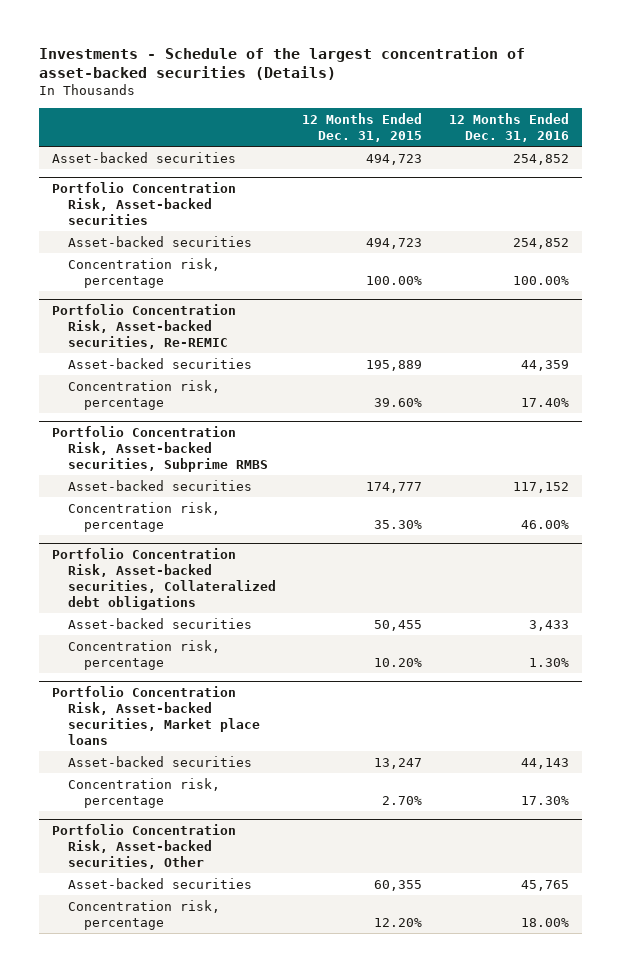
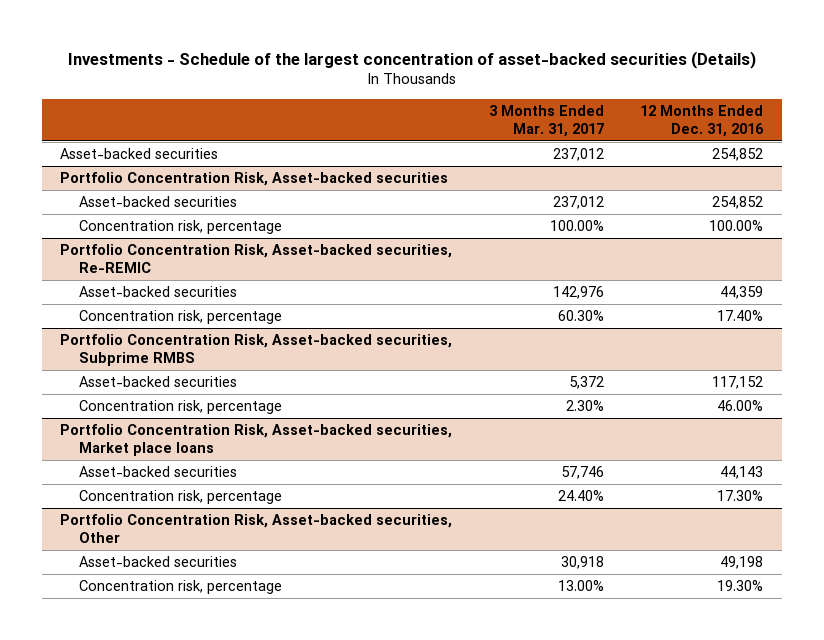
[302,112,423,142] 12 Months Ended Dec. 31, 2015 -> none
none -> [488,104,604,137] 3 Months Ended Mar. 31, 2017
[52,547,277,610] Portfolio Concentration Risk, Asset-backed securities, Collateralized debt obligations -> none
[68,617,253,629] Asset-backed securities -> none
[68,639,221,670] Concentration risk, percentage -> none
[520,879,569,891] 45,765 -> [720,556,764,570] 49,198
[520,917,569,927] 18.00% -> [717,580,764,592] 19.30%

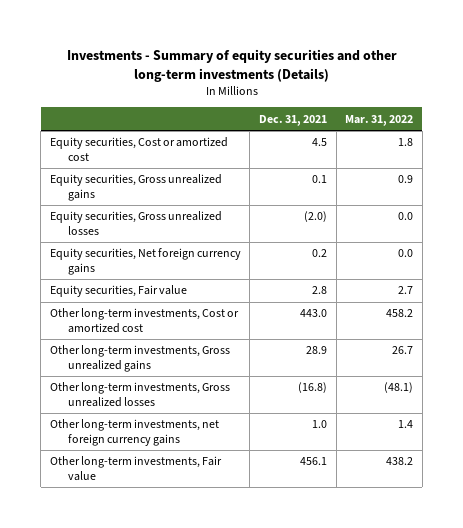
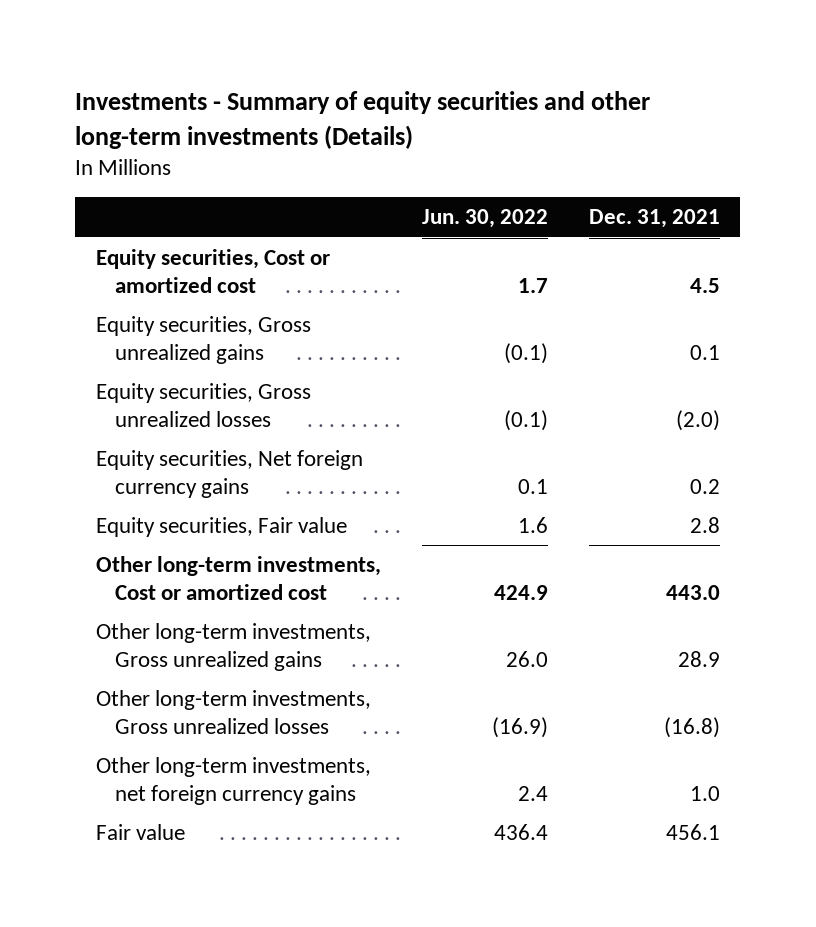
[345,114,414,126] Mar. 31, 2022 -> none
none -> [421,209,548,229] Jun. 30, 2022
[49,456,222,482] Other long-term investments, Fair value -> [95,823,185,840] Fair value

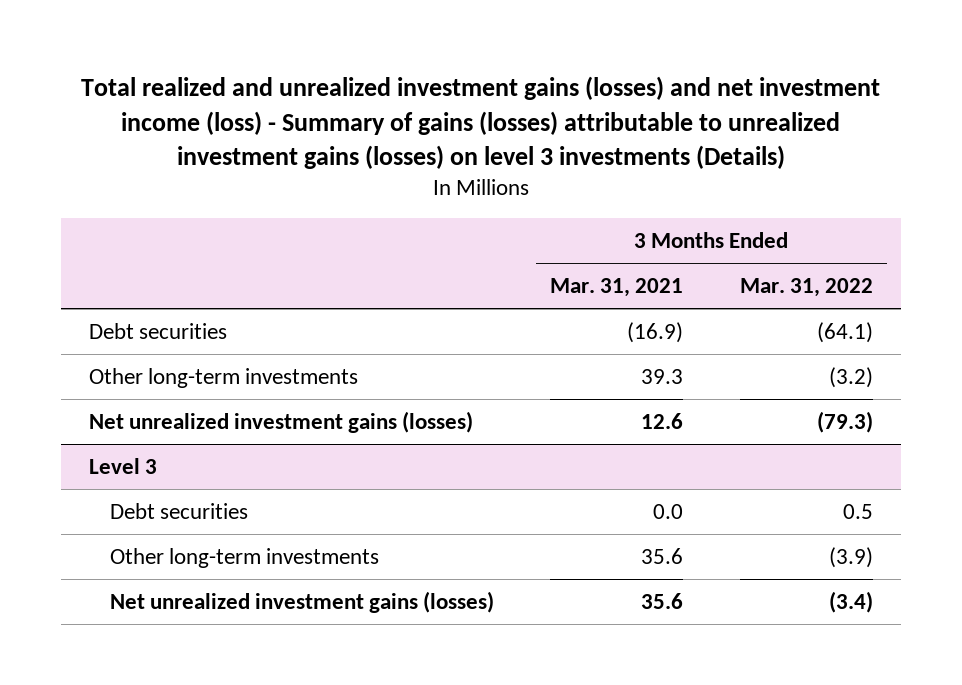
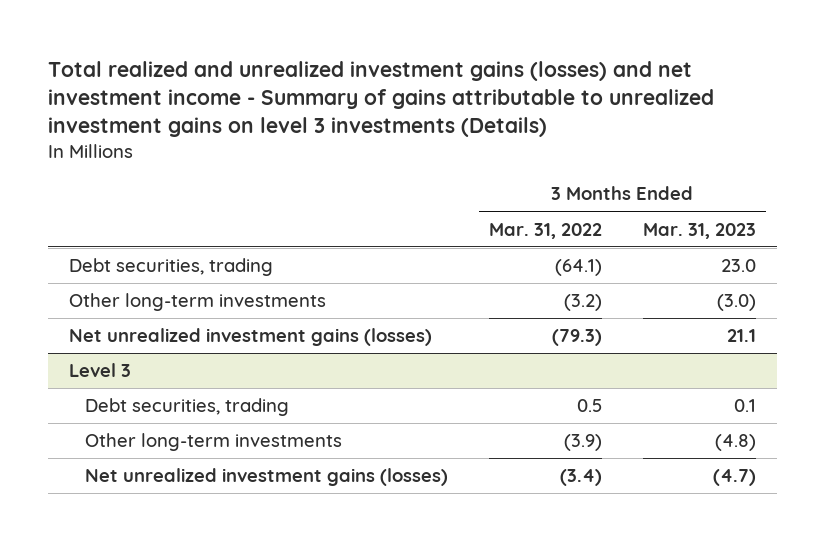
[81,75,881,170] Total realized and unrealized investment gains (losses) and net investment income (loss) - Summary of gains (losses) attributable to unrealized investment gains (losses) on level 3 investments (Details) -> [48,60,715,138] Total realized and unrealized investment gains (losses) and net investment income - Summary of gains attributable to unrealized investment gains on level 3 investments (Details)
[550,277,684,297] Mar. 31, 2021 -> none
none -> [642,222,756,239] Mar. 31, 2023
[89,322,228,339] Debt securities -> [68,258,273,277] Debt securities, trading
[109,502,248,519] Debt securities -> [84,398,289,417] Debt securities, trading

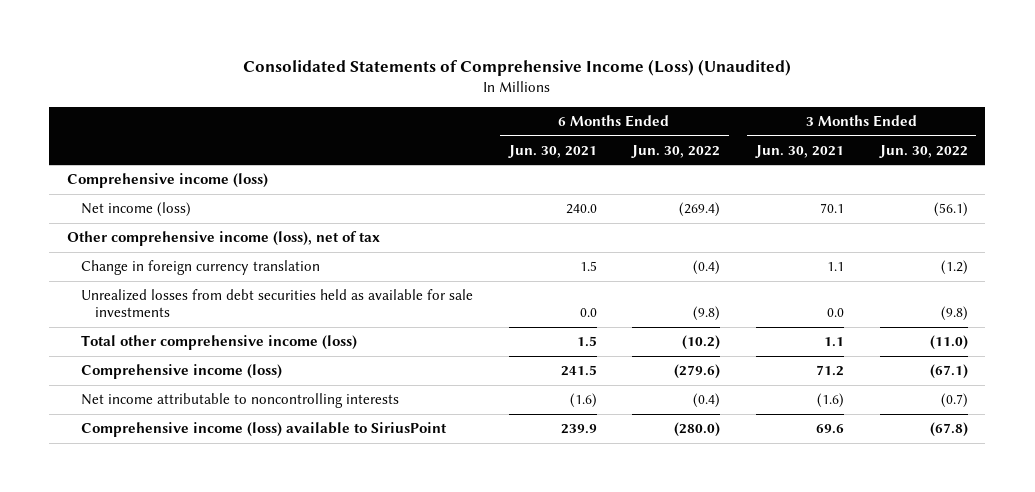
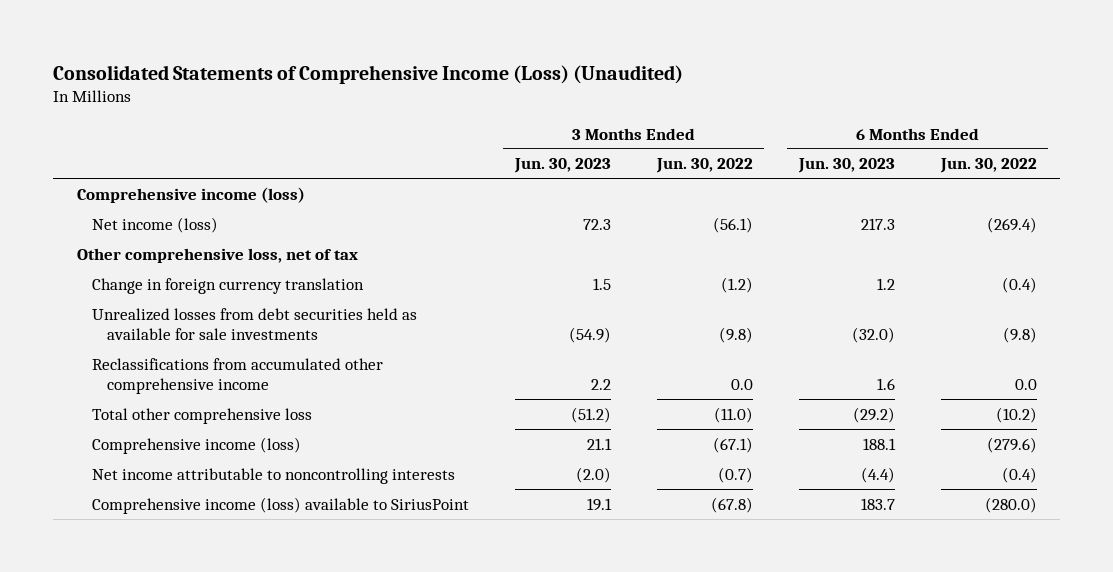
[507,144,597,158] Jun. 30, 2021 -> none
[754,144,844,158] Jun. 30, 2021 -> none
none -> [513,158,611,174] Jun. 30, 2023
none -> [797,158,895,174] Jun. 30, 2023
[67,231,381,247] Other comprehensive income (loss), net of tax -> [76,247,358,263] Other comprehensive loss, net of tax
none -> [91,357,383,394] Reclassifications from accumulated other comprehensive income
[80,335,357,351] Total other comprehensive income (loss) -> [91,407,312,424] Total other comprehensive loss

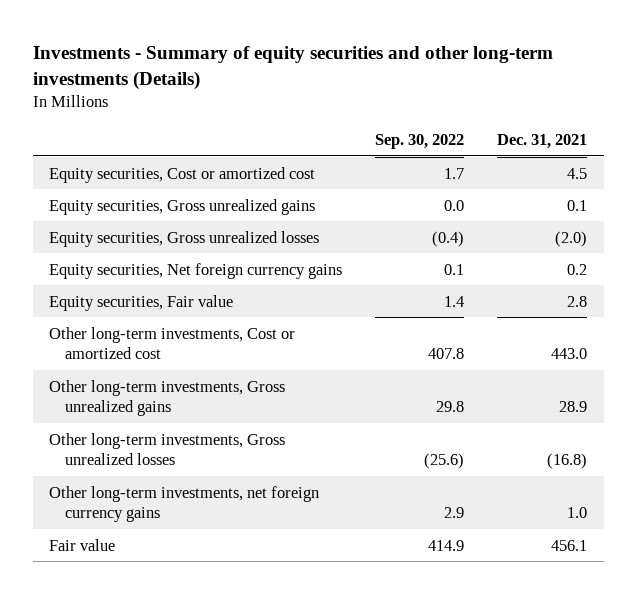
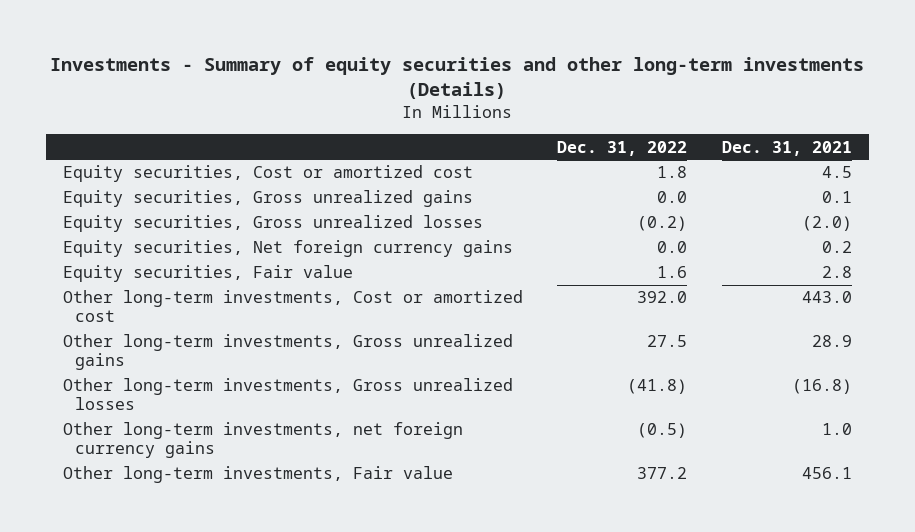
[375,134,465,150] Sep. 30, 2022 -> none
none -> [557,140,688,156] Dec. 31, 2022
[49,538,116,551] Fair value -> [62,466,453,484] Other long-term investments, Fair value

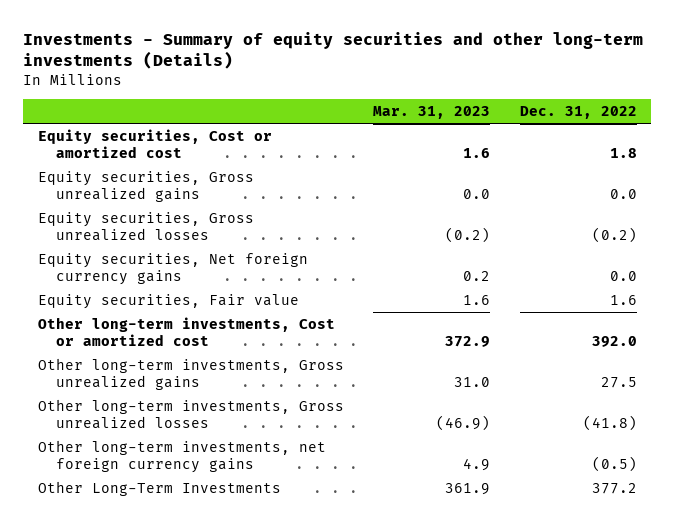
[721,140,852,156] Dec. 31, 2021 -> none
none -> [373,106,491,120] Mar. 31, 2023
[62,466,453,484] Other long-term investments, Fair value -> [37,480,281,496] Other Long-Term Investments

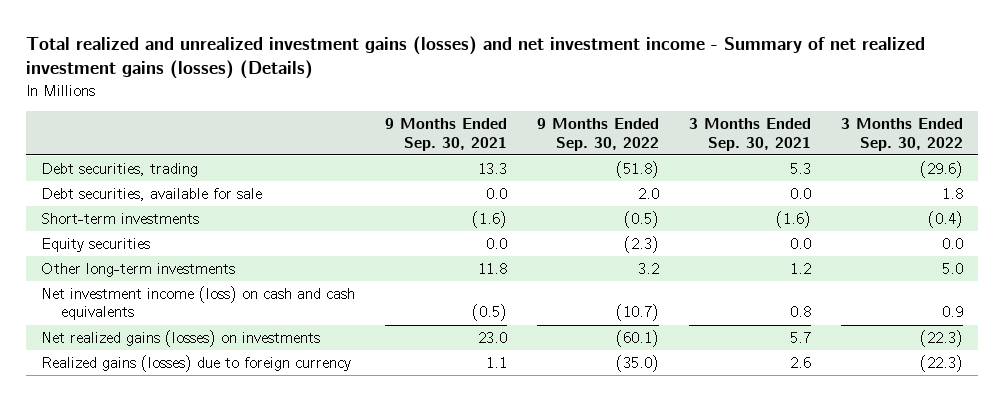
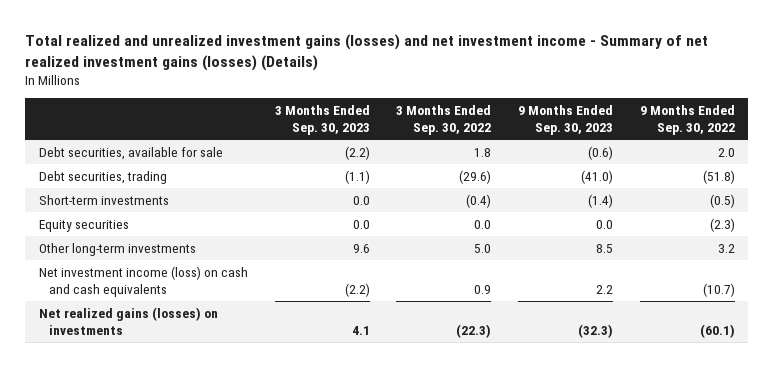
[384,118,507,151] 9 Months Ended Sep. 30, 2021 -> none
[688,118,811,151] 3 Months Ended Sep. 30, 2021 -> none
none -> [274,104,370,135] 3 Months Ended Sep. 30, 2023
none -> [518,104,614,135] 9 Months Ended Sep. 30, 2023
[40,162,198,177] Debt securities, trading -> [38,170,167,184] Debt securities, trading
[40,354,351,372] Realized gains (losses) due to foreign currency -> none

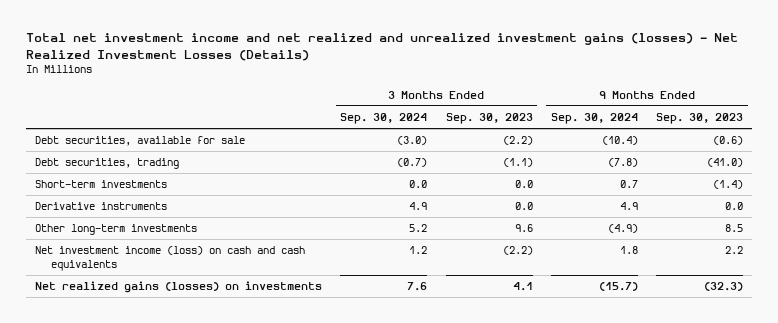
[25,34,709,71] Total realized and unrealized investment gains (losses) and net investment income - Summary of net realized investment gains (losses) (Details) -> [25,33,738,61] Total net investment income and net realized and unrealized investment gains (losses) - Net Realized Investment Losses (Details)
[396,104,492,135] 3 Months Ended Sep. 30, 2022 -> none
[639,104,735,135] 9 Months Ended Sep. 30, 2022 -> none
none -> [340,113,428,125] Sep. 30, 2024
none -> [550,113,638,125] Sep. 30, 2024
[38,219,129,232] Equity securities -> none
none -> [34,202,167,211] Derivative instruments

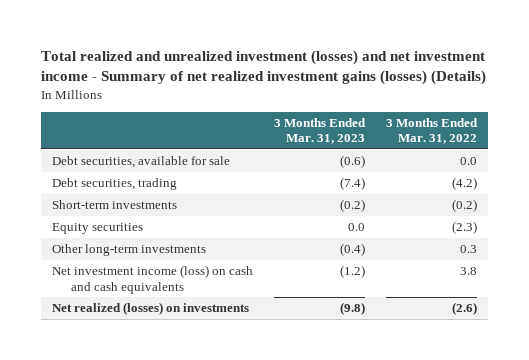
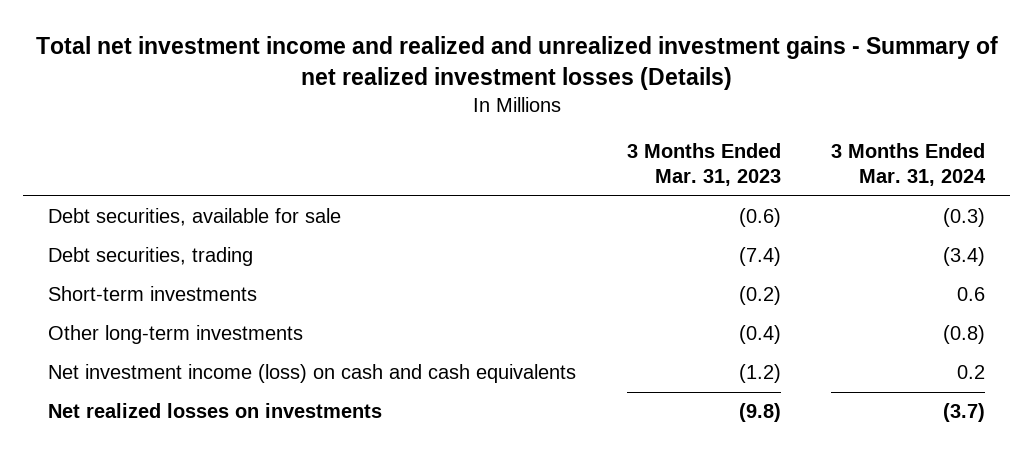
[40,50,486,86] Total realized and unrealized investment (losses) and net investment income - Summary of net realized investment gains (losses) (Details) -> [35,35,998,90] Total net investment income and realized and unrealized investment gains - Summary of net realized investment losses (Details)
[386,117,479,145] 3 Months Ended Mar. 31, 2022 -> none
none -> [831,143,987,187] 3 Months Ended Mar. 31, 2024
[51,223,143,235] Equity securities -> none
[51,302,249,316] Net realized (losses) on investments -> [48,403,383,419] Net realized losses on investments

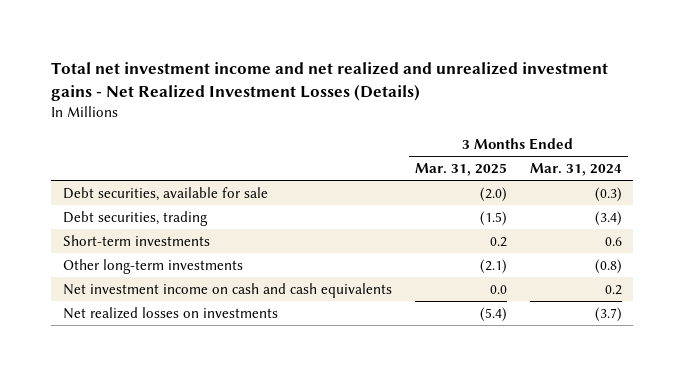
[35,35,998,90] Total net investment income and realized and unrealized investment gains - Summary of net realized investment losses (Details) -> [51,62,609,102] Total net investment income and net realized and unrealized investment gains - Net Realized Investment Losses (Details)
[626,143,781,187] 3 Months Ended Mar. 31, 2023 -> none
none -> [414,163,507,177] Mar. 31, 2025
[48,364,577,384] Net investment income (loss) on cash and cash equivalents -> [62,282,392,298] Net investment income on cash and cash equivalents

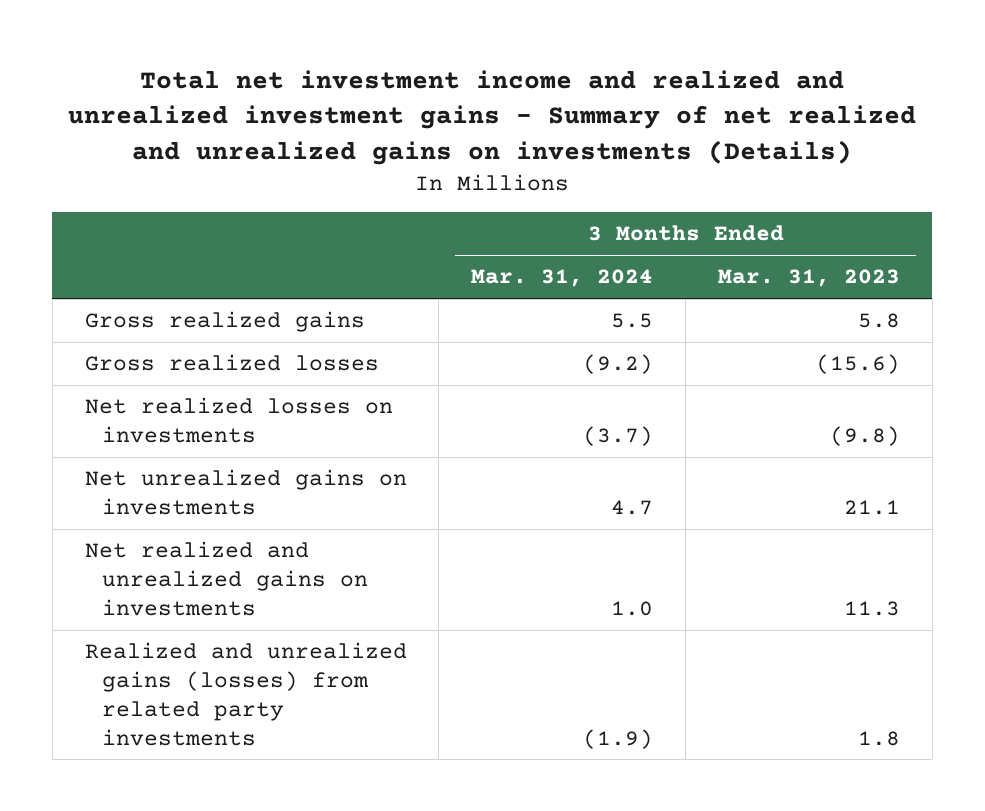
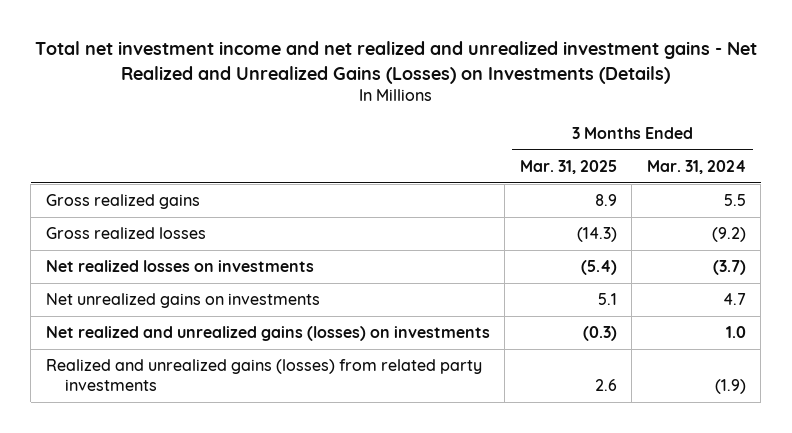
[68,69,917,165] Total net investment income and realized and unrealized investment gains - Summary of net realized and unrealized gains on investments (Details) -> [34,41,757,84] Total net investment income and net realized and unrealized investment gains - Net Realized and Unrealized Gains (Losses) on Investments (Details)
[717,269,900,288] Mar. 31, 2023 -> none
none -> [519,159,617,174] Mar. 31, 2025
[84,541,368,616] Net realized and unrealized gains on investments -> [45,326,490,342] Net realized and unrealized gains (losses) on investments

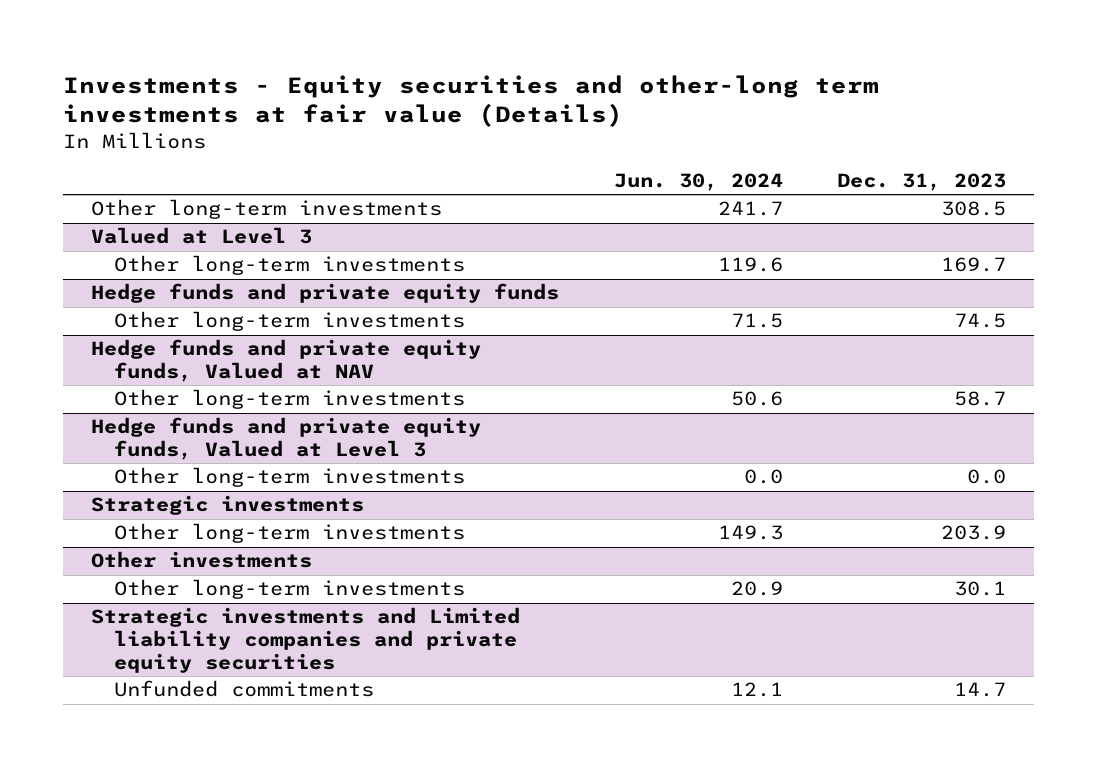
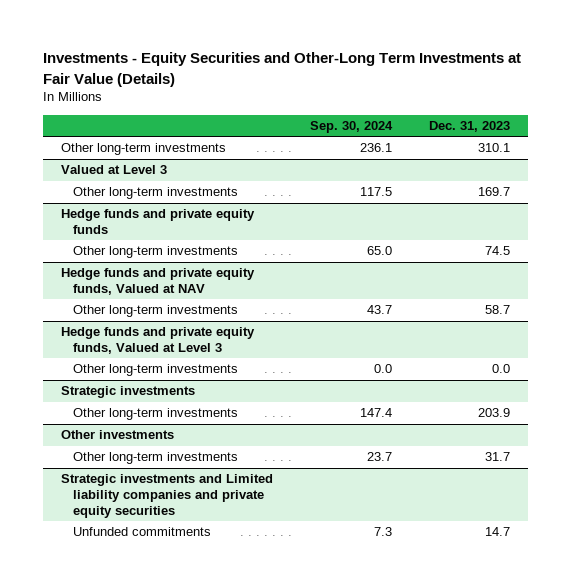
[63,74,880,127] Investments - Equity securities and other-long term investments at fair value (Details) -> [42,52,521,87] Investments - Equity Securities and Other-Long Term Investments at Fair Value (Details)
[613,172,783,191] Jun. 30, 2024 -> none
none -> [309,121,393,134] Sep. 30, 2024
[941,201,1007,217] 308.5 -> [477,143,510,153] 310.1
[954,581,1007,597] 30.1 -> [484,452,510,462] 31.7

